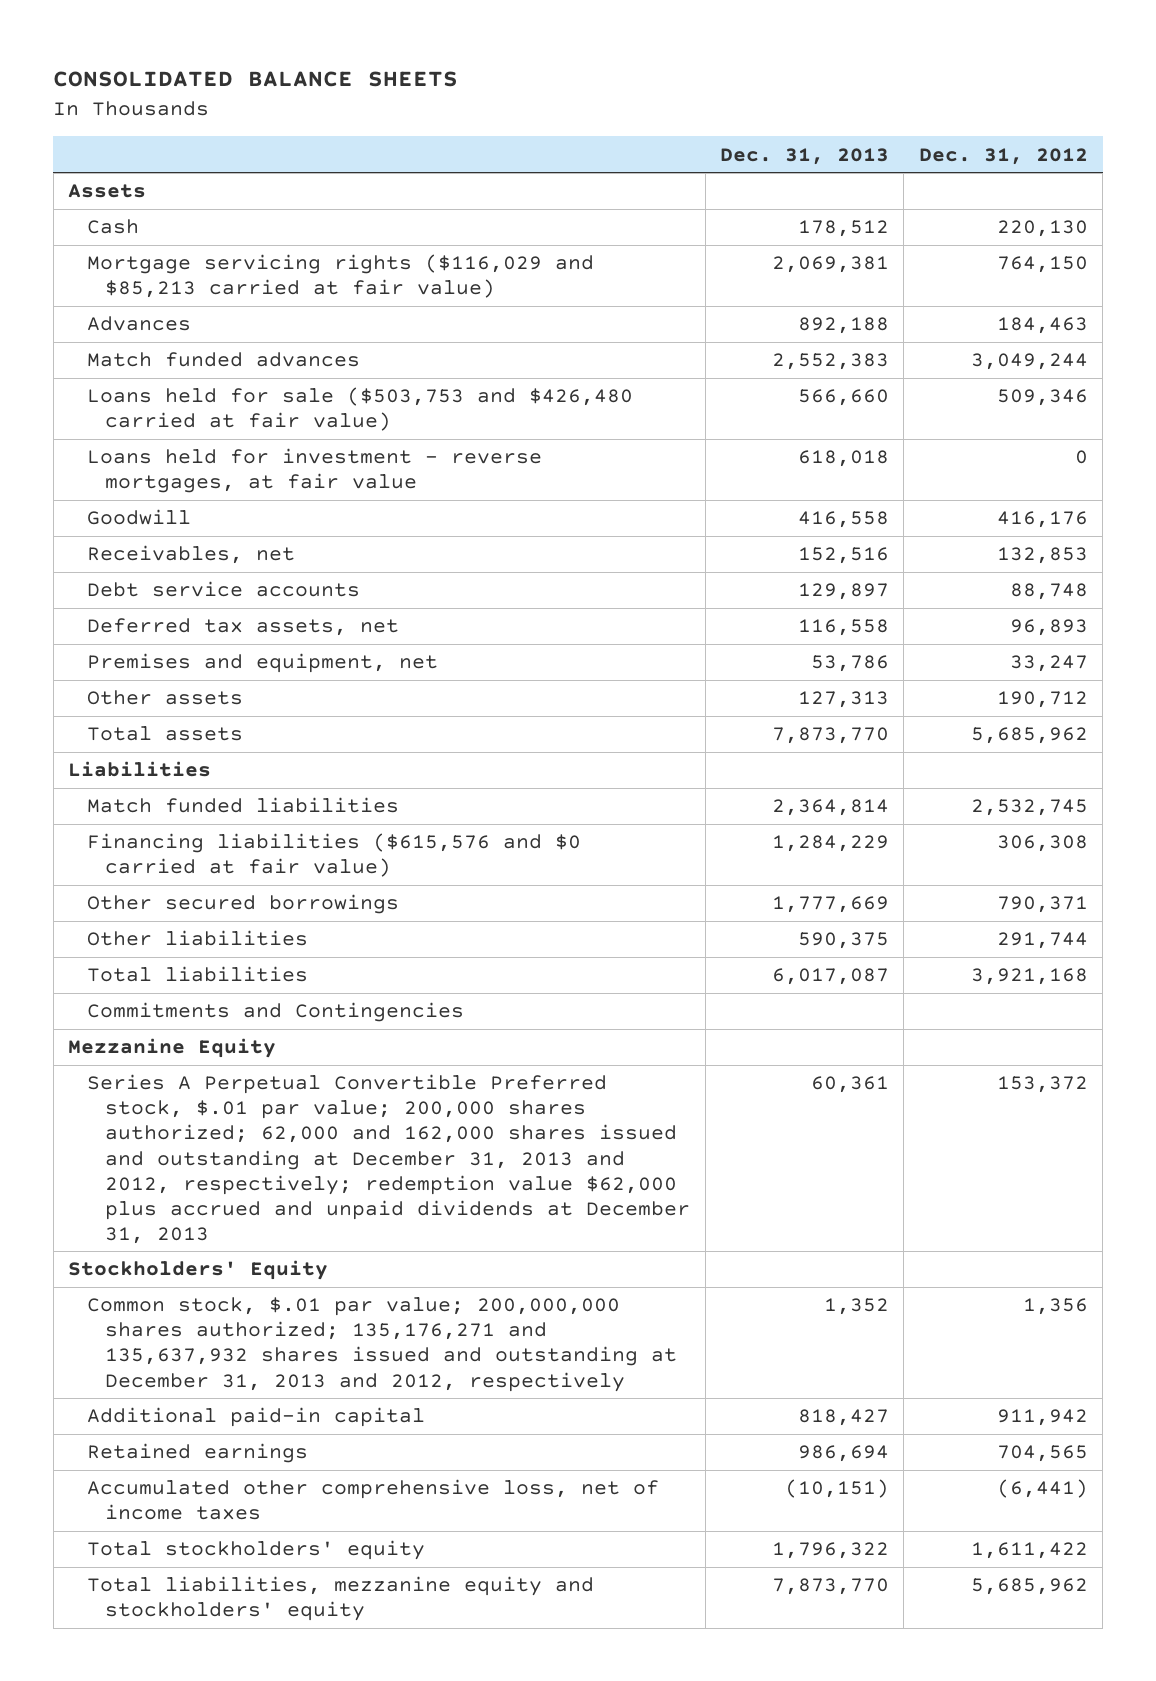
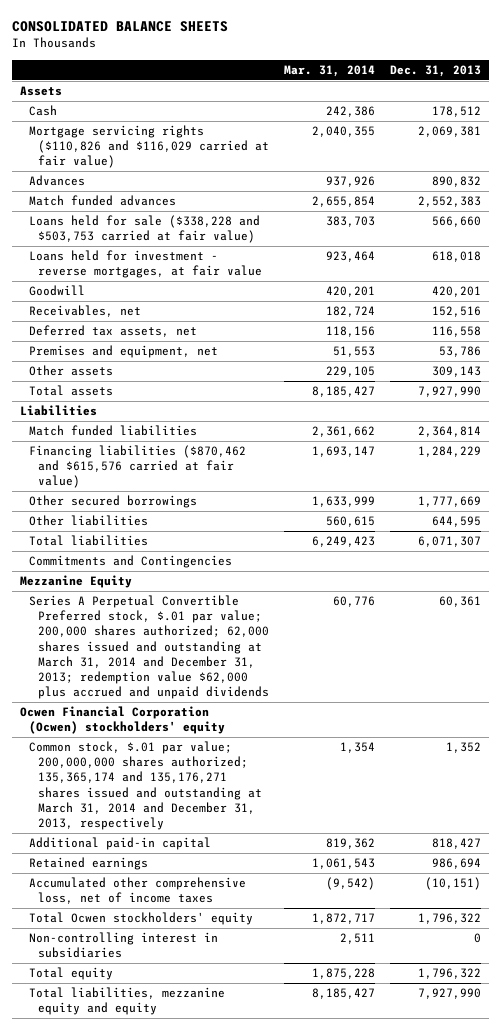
[918,147,1088,165] Dec. 31, 2012 -> none
none -> [284,64,376,77] Mar. 31, 2014
[86,254,594,299] Mortgage servicing rights ($116,029 and $85,213 carried at fair value) -> [28,125,269,169] Mortgage servicing rights ($110,826 and $116,029 carried at fair value)
[798,317,890,335] 892,188 -> [432,176,482,188] 890,832
[86,387,633,432] Loans held for sale ($503,753 and $426,480 carried at fair value) -> [28,215,260,244] Loans held for sale ($338,228 and $503,753 carried at fair value)
[798,511,890,529] 416,558 -> [432,286,482,298] 420,201
[86,581,360,598] Debt service accounts -> none
[798,691,890,709] 127,313 -> [432,366,482,378] 309,143
[772,727,890,745] 7,873,770 -> [418,386,482,398] 7,927,990
[86,833,581,878] Financing liabilities ($615,576 and $0 carried at fair value) -> [28,445,246,489] Financing liabilities ($870,462 and $615,576 carried at fair value)
[798,932,890,950] 590,375 -> [432,516,482,528] 644,595
[772,968,890,986] 6,017,087 -> [418,536,482,548] 6,071,307
[86,1074,691,1244] Series A Perpetual Convertible Preferred stock, $.01 par value; 200,000 shares authorized; 62,000 and 162,000 shares issued and outstanding at December 31, 2013 and 2012, respectively; redemption value $62,000 plus accrued and unpaid dividends at December 31, 2013 -> [28,595,269,700] Series A Perpetual Convertible Preferred stock, $.01 par value; 200,000 shares authorized; 62,000 shares issued and outstanding at March 31, 2014 and December 31, 2013; redemption value $62,000 plus accrued and unpaid dividends
[68,1260,329,1281] Stockholders' Equity -> [19,706,225,735] Ocwen Financial Corporation (Ocwen) stockholders' equity
[86,1297,678,1392] Common stock, $.01 par value; 200,000,000 shares authorized; 135,176,271 and 135,637,932 shares issued and outstanding at December 31, 2013 and 2012, respectively -> [28,741,262,830] Common stock, $.01 par value; 200,000,000 shares authorized; 135,365,174 and 135,176,271 shares issued and outstanding at March 31, 2014 and December 31, 2013, respectively
[86,1540,425,1561] Total stockholders' equity -> [28,912,253,926] Total Ocwen stockholders' equity
none -> [28,932,218,959] Non-controlling interest in subsidiaries
none -> [28,967,113,981] Total equity
[86,1576,594,1622] Total liabilities, mezzanine equity and stockholders' equity -> [28,987,225,1016] Total liabilities, mezzanine equity and equity
[772,1578,890,1596] 7,873,770 -> [418,988,482,1000] 7,927,990

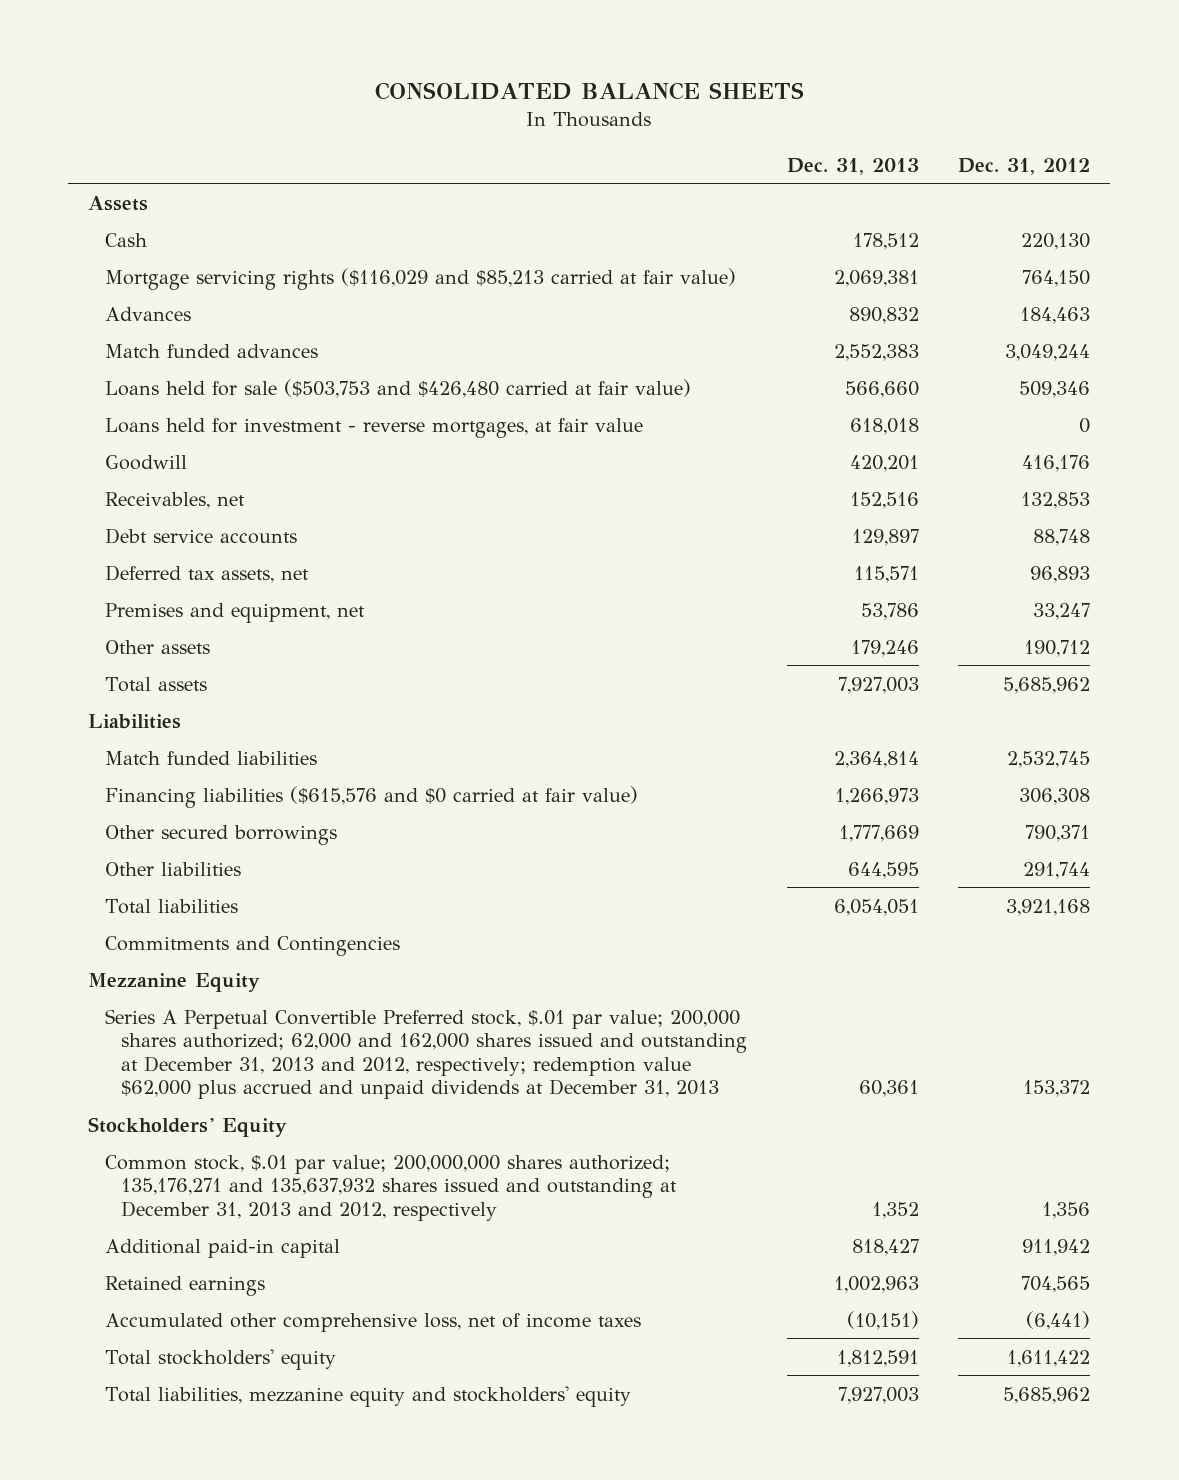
[284,64,376,77] Mar. 31, 2014 -> none
none -> [958,157,1091,175] Dec. 31, 2012
[28,125,269,169] Mortgage servicing rights ($110,826 and $116,029 carried at fair value) -> [104,267,736,290] Mortgage servicing rights ($116,029 and $85,213 carried at fair value)
[28,215,260,244] Loans held for sale ($338,228 and $503,753 carried at fair value) -> [104,378,691,398] Loans held for sale ($503,753 and $426,480 carried at fair value)
none -> [104,527,297,544] Debt service accounts
[432,326,482,338] 116,558 -> [853,565,919,583] 115,571
[432,366,482,378] 309,143 -> [850,639,919,657] 179,246
[418,386,482,398] 7,927,990 -> [837,676,919,694] 7,927,003
[28,445,246,489] Financing liabilities ($870,462 and $615,576 carried at fair value) -> [104,785,638,808] Financing liabilities ($615,576 and $0 carried at fair value)
[418,446,482,458] 1,284,229 -> [834,787,919,805] 1,266,973
[418,536,482,548] 6,071,307 -> [833,898,919,916] 6,054,051
[28,595,269,700] Series A Perpetual Convertible Preferred stock, $.01 par value; 200,000 shares authorized; 62,000 shares issued and outstanding at March 31, 2014 and December 31, 2013; redemption value $62,000 plus accrued and unpaid dividends -> [104,1008,747,1100] Series A Perpetual Convertible Preferred stock, $.01 par value; 200,000 shares authorized; 62,000 and 162,000 shares issued and outstanding at December 31, 2013 and 2012, respectively; redemption value $62,000 plus accrued and unpaid dividends at December 31, 2013
[19,706,225,735] Ocwen Financial Corporation (Ocwen) stockholders' equity -> [88,1116,288,1137] Stockholders' Equity
[28,741,262,830] Common stock, $.01 par value; 200,000,000 shares authorized; 135,365,174 and 135,176,271 shares issued and outstanding at March 31, 2014 and December 31, 2013, respectively -> [104,1154,677,1221] Common stock, $.01 par value; 200,000,000 shares authorized; 135,176,271 and 135,637,932 shares issued and outstanding at December 31, 2013 and 2012, respectively
[432,858,482,870] 986,694 -> [833,1275,919,1293] 1,002,963
[28,932,218,959] Non-controlling interest in subsidiaries -> none
[28,967,113,981] Total equity -> none
[28,912,253,926] Total Ocwen stockholders' equity -> [104,1348,336,1370] Total stockholders' equity
[418,913,482,925] 1,796,322 -> [836,1349,919,1367] 1,812,591
[28,987,225,1016] Total liabilities, mezzanine equity and equity -> [104,1385,631,1407] Total liabilities, mezzanine equity and stockholders' equity
[418,988,482,1000] 7,927,990 -> [837,1386,919,1404] 7,927,003

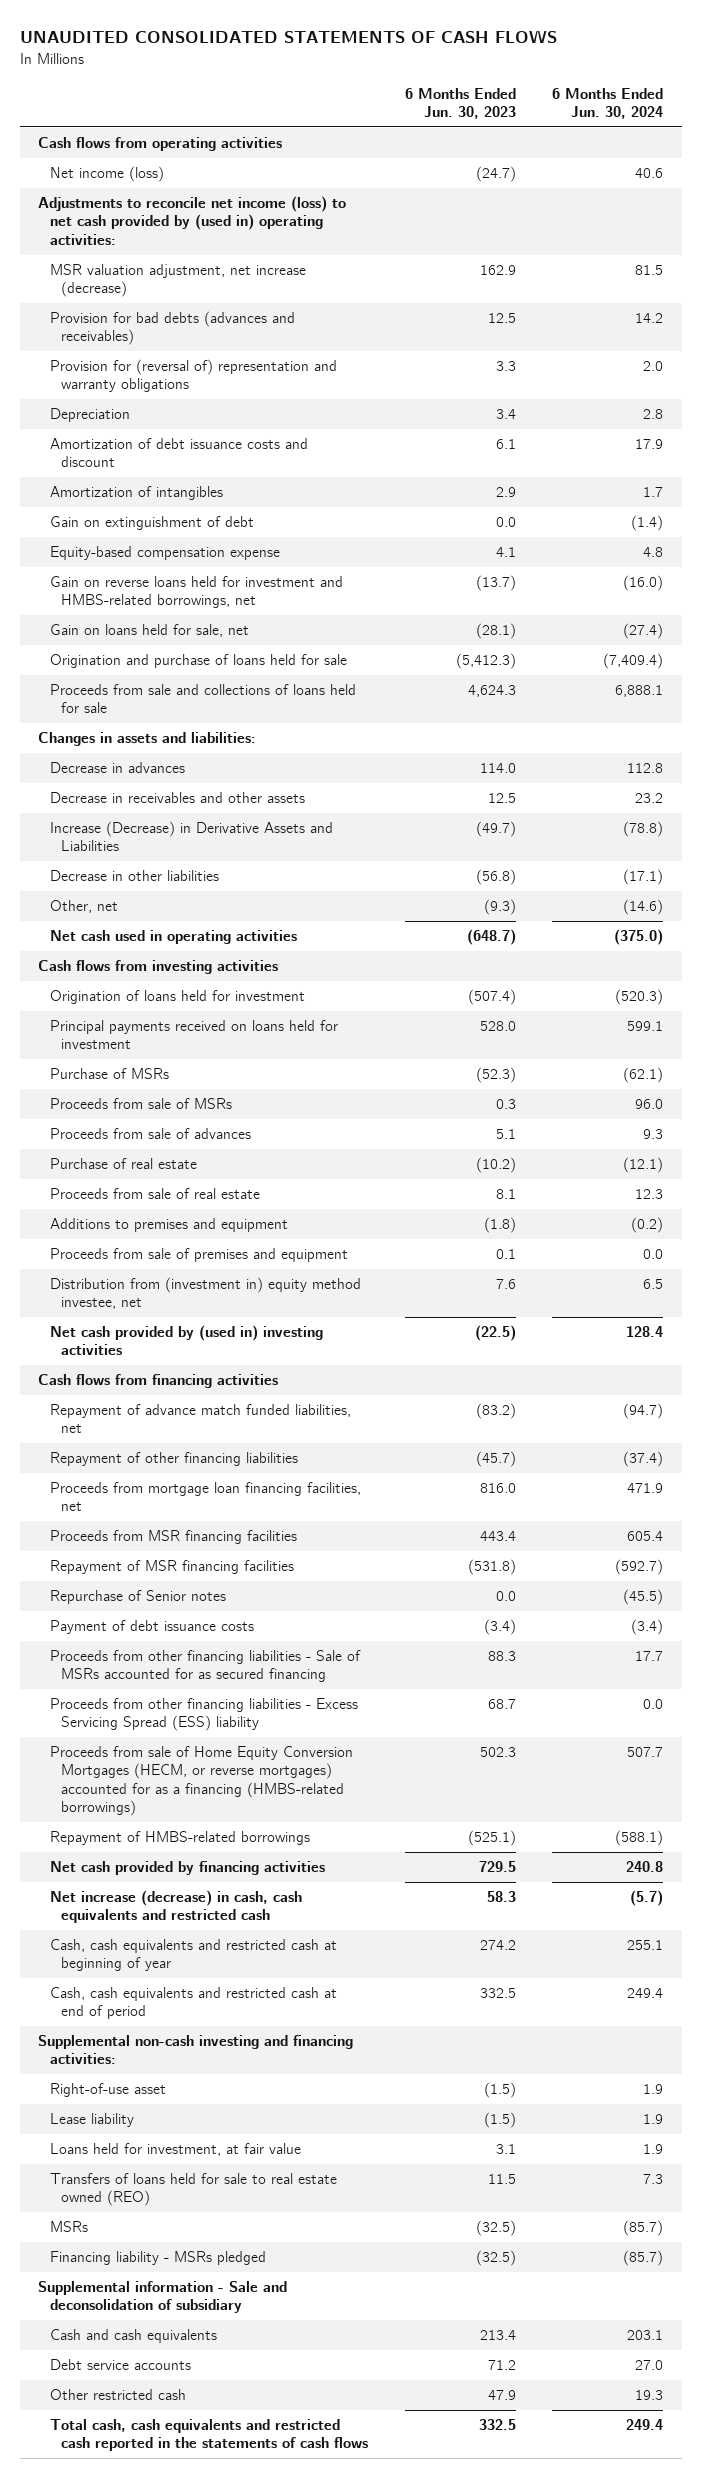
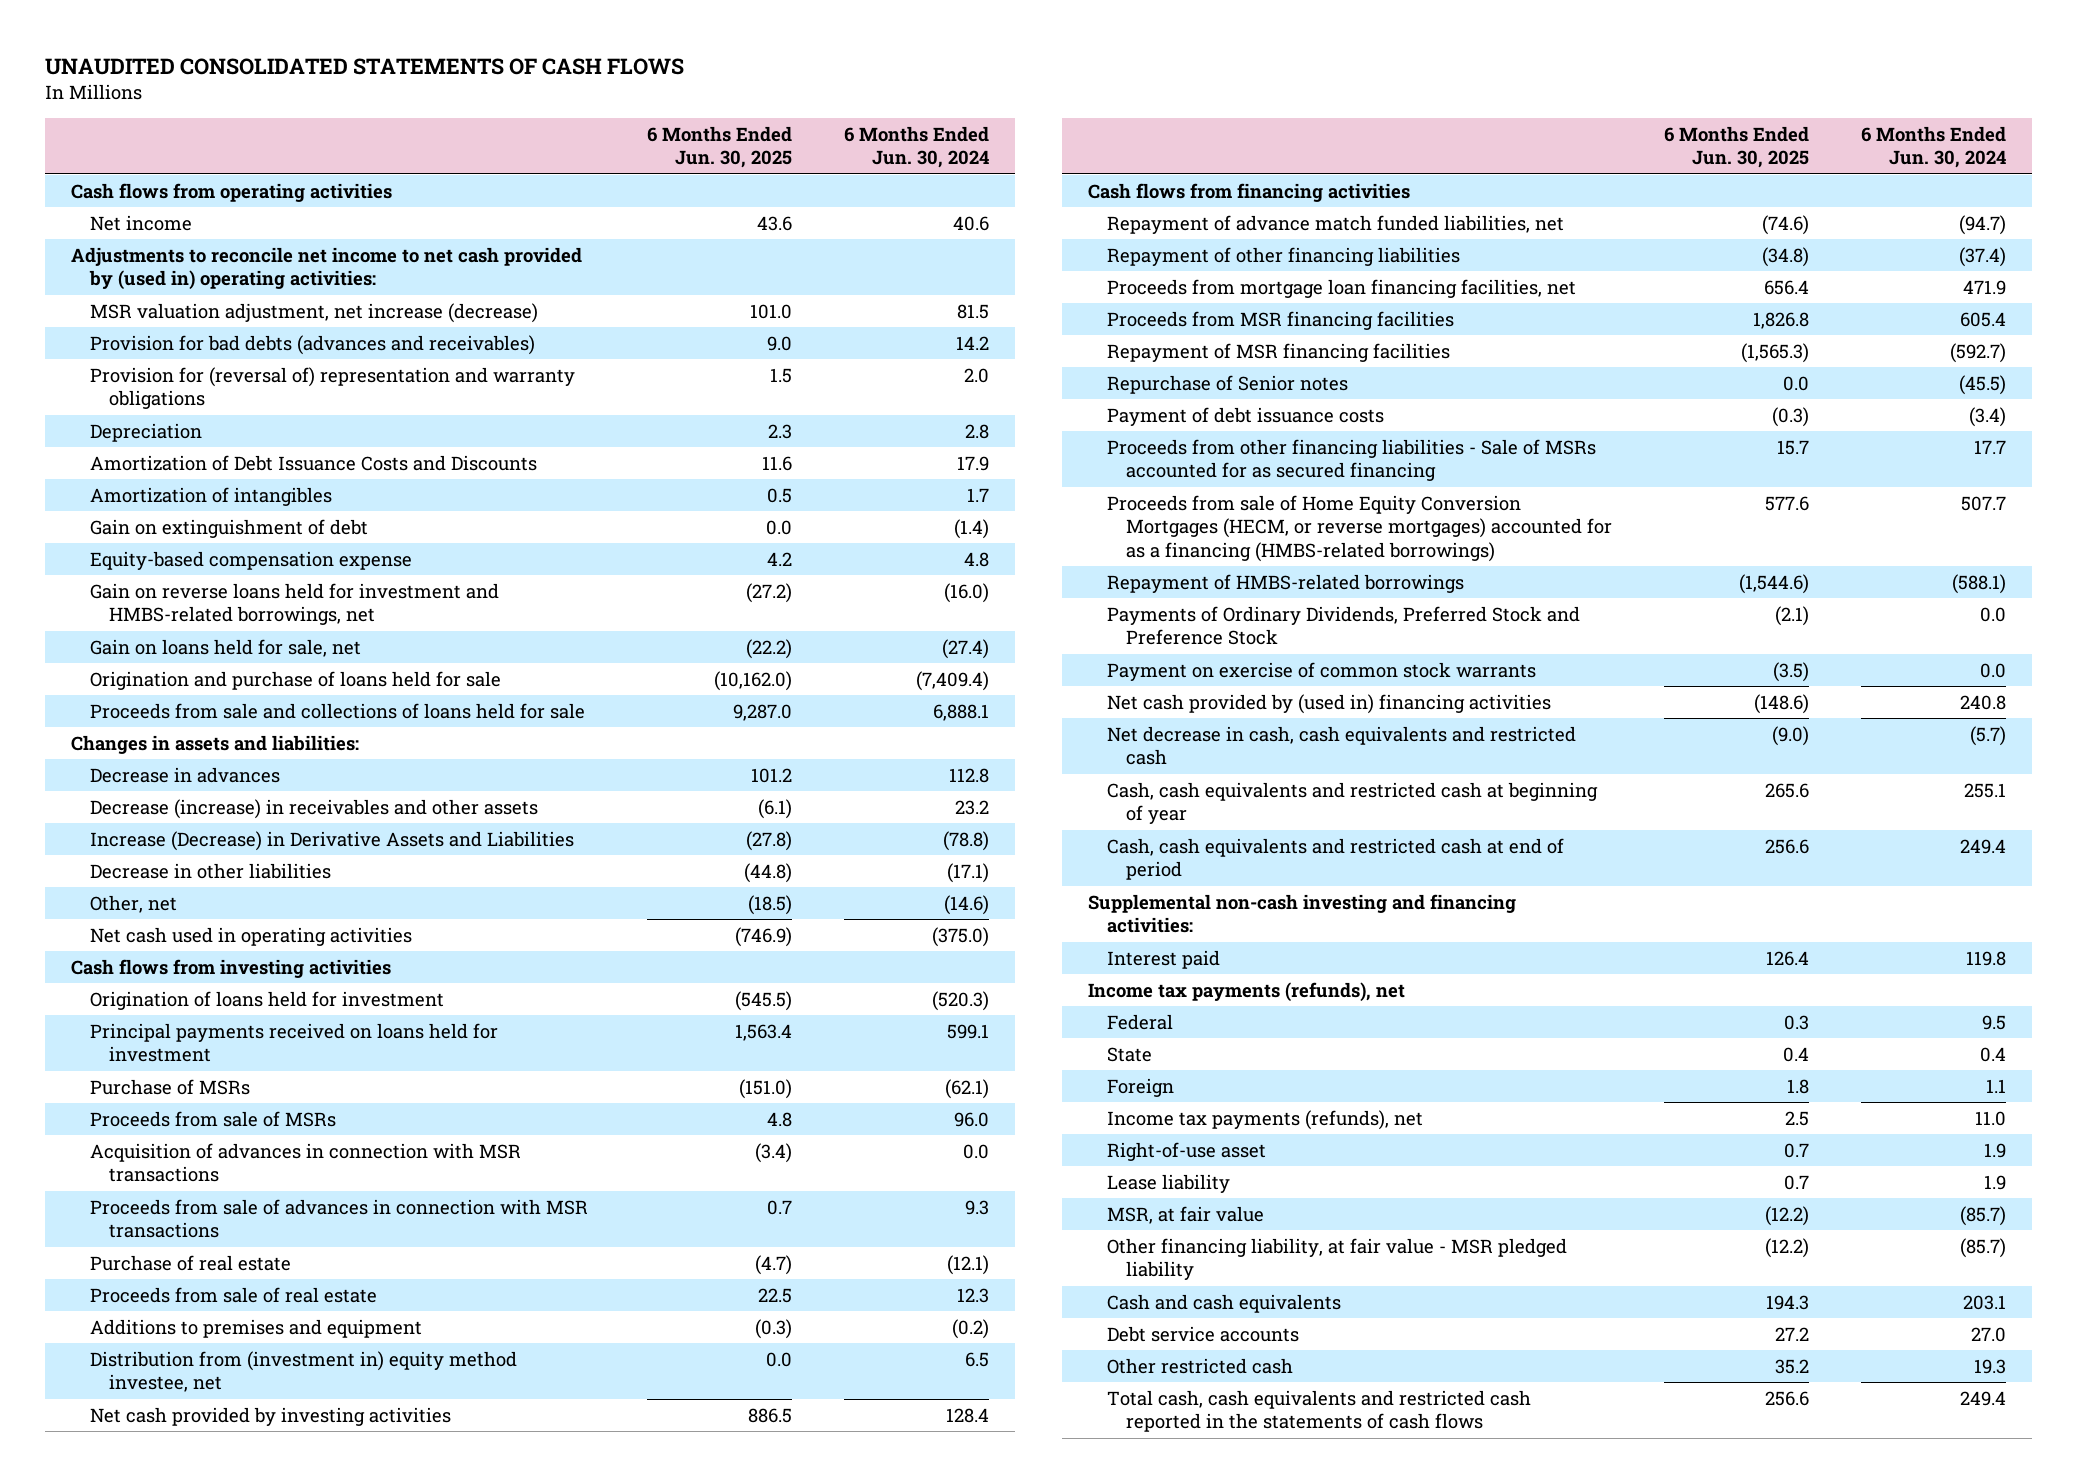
[404,87,516,120] 6 Months Ended Jun. 30, 2023 -> none
none -> [647,126,793,169] 6 Months Ended Jun. 30, 2025
[49,166,164,183] Net income (loss) -> [90,214,193,231] Net income
[38,196,347,245] Adjustments to reconcile net income (loss) to net cash provided by (used in) operating activities: -> [71,246,583,291] Adjustments to reconcile net income to net cash provided by (used in) operating activities:
[49,438,308,468] Amortization of debt issuance costs and discount -> [90,454,538,471] Amortization of Debt Issuance Costs and Discounts
[49,792,305,804] Decrease in receivables and other assets -> [90,798,539,819] Decrease (increase) in receivables and other assets
none -> [90,1142,522,1183] Acquisition of advances in connection with MSR transactions
[49,1128,251,1140] Proceeds from sale of advances -> [90,1198,589,1239] Proceeds from sale of advances in connection with MSR transactions
[49,1248,348,1263] Proceeds from sale of premises and equipment -> none
[49,1325,323,1356] Net cash provided by (used in) investing activities -> [90,1406,452,1426] Net cash provided by investing activities
[49,1698,358,1732] Proceeds from other financing liabilities - Excess Servicing Spread (ESS) liability -> none
none -> [1107,605,1581,646] Payments of Ordinary Dividends, Preferred Stock and Preference Stock
none -> [1107,661,1537,681] Payment on exercise of common stock warrants
[49,1861,325,1876] Net cash provided by financing activities -> [1107,693,1552,714] Net cash provided by (used in) financing activities
[49,1890,302,1924] Net increase (decrease) in cash, cash equivalents and restricted cash -> [1107,725,1577,766] Net decrease in cash, cash equivalents and restricted cash
none -> [1107,949,1221,969] Interest paid
none -> [1088,981,1406,1002] Income tax payments (refunds), net
none -> [1107,1013,1174,1030] Federal
none -> [1107,1046,1153,1062] State
none -> [1107,1077,1175,1097] Foreign
none -> [1107,1109,1424,1130] Income tax payments (refunds), net
[49,2143,301,2157] Loans held for investment, at fair value -> none
[49,2173,337,2207] Transfers of loans held for sale to real estate owned (REO) -> none
[38,2281,288,2314] Supplemental information - Sale and deconsolidation of subsidiary -> none
[49,2221,88,2233] MSRs -> [1107,1205,1265,1224] MSR, at fair value
[49,2251,266,2266] Financing liability - MSRs pledged -> [1107,1237,1568,1281] Other financing liability, at fair value - MSR pledged liability

